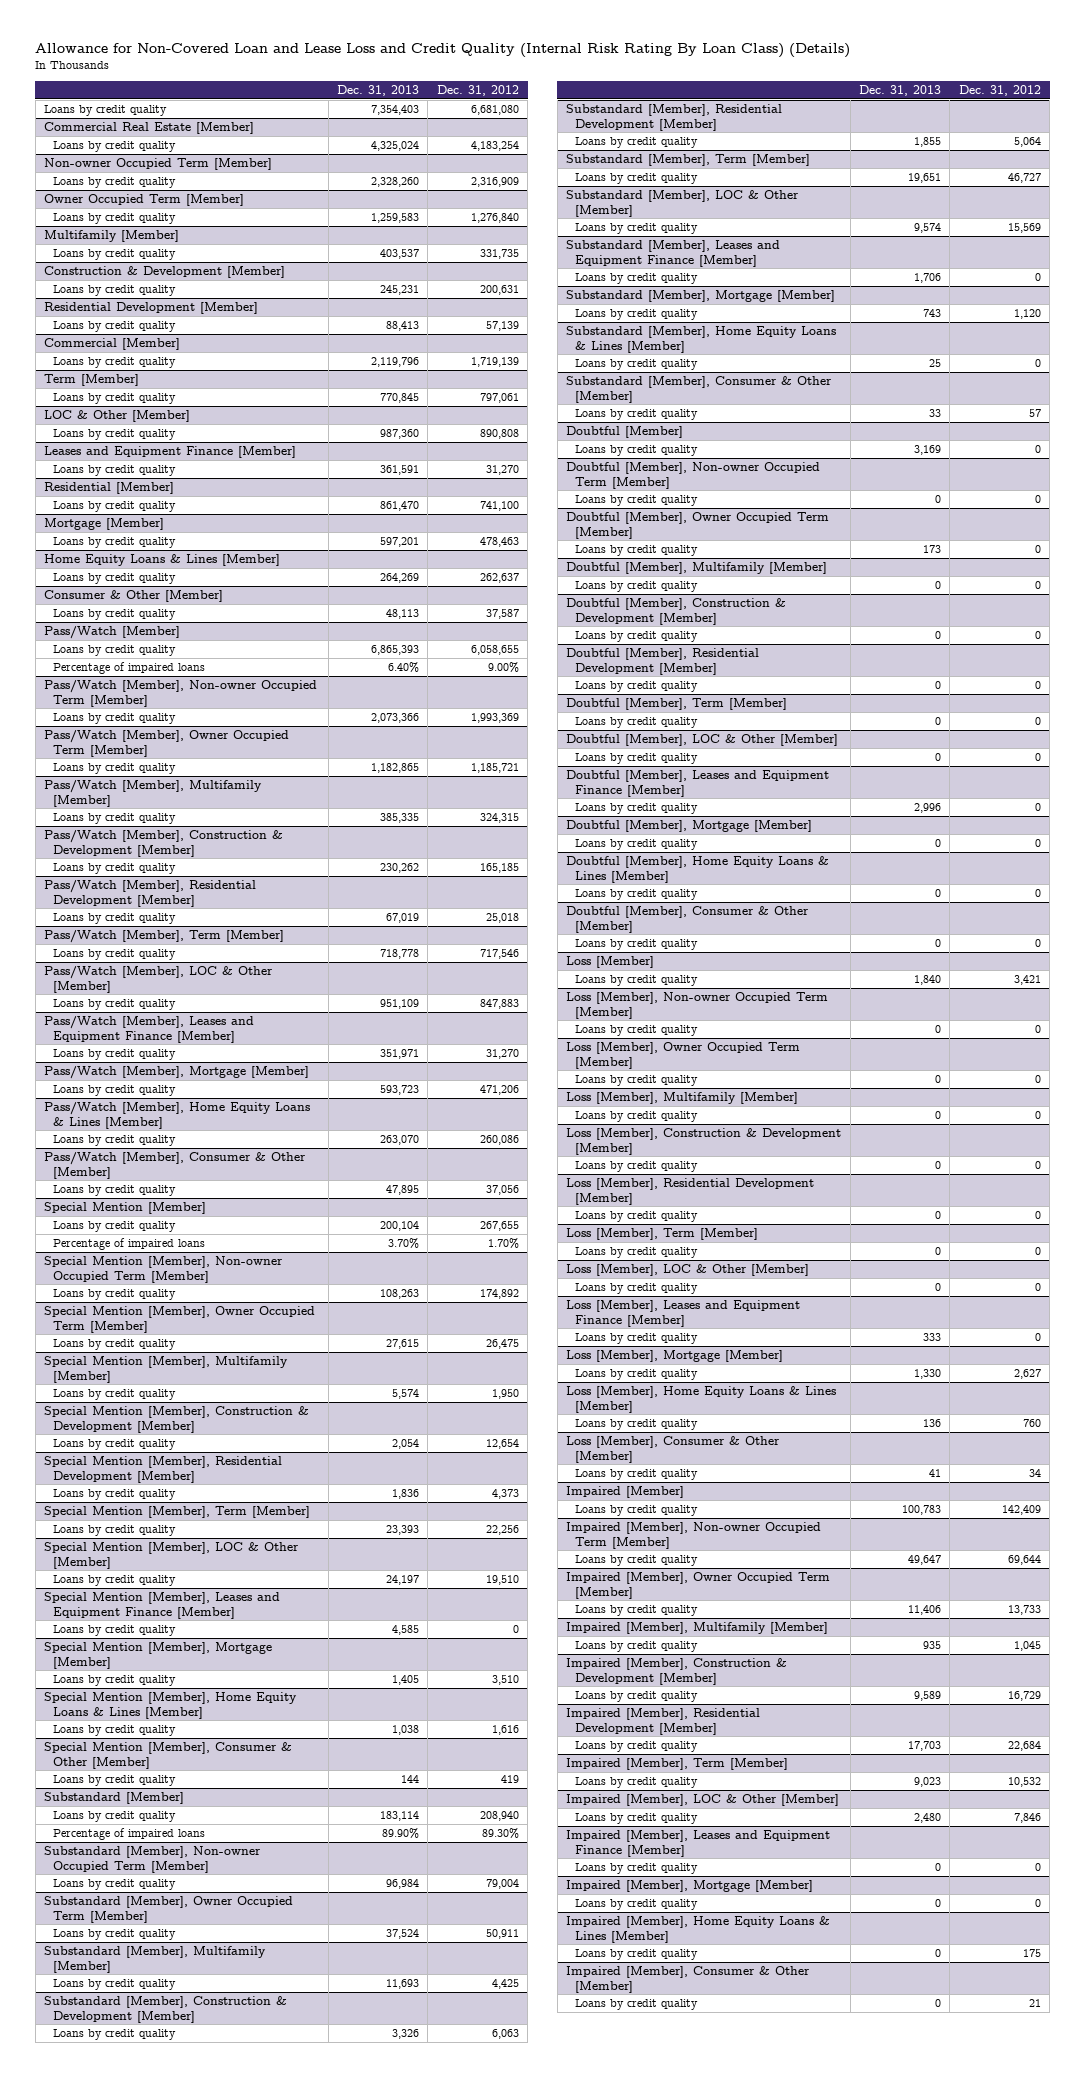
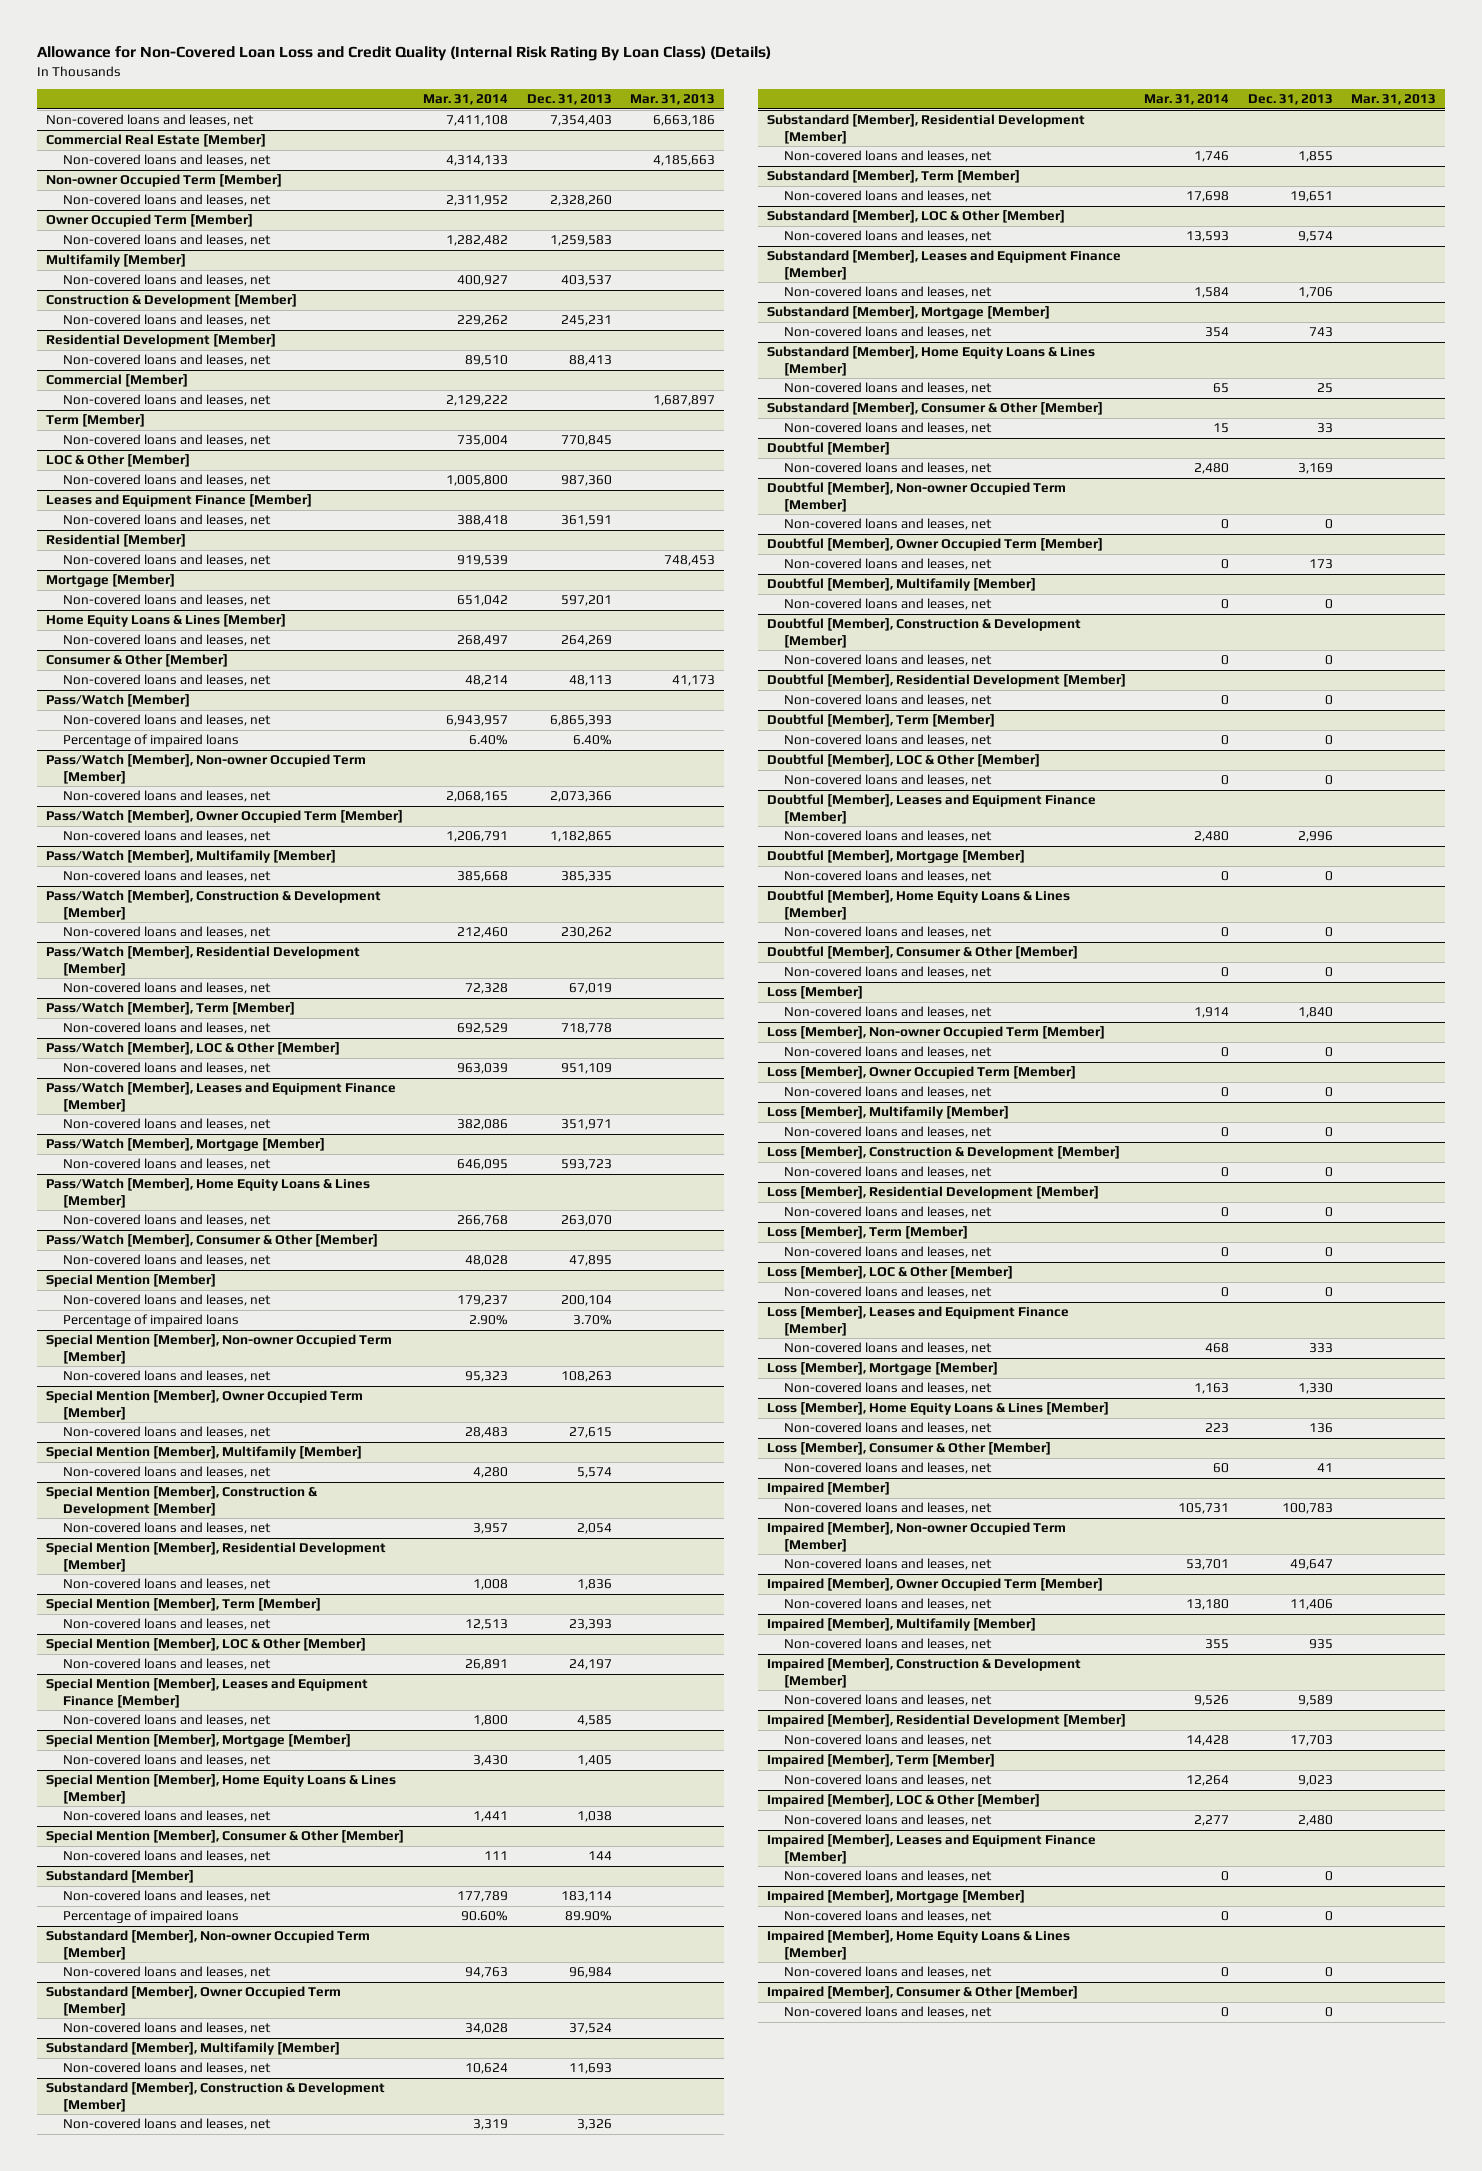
[35,43,851,59] Allowance for Non-Covered Loan and Lease Loss and Credit Quality (Internal Risk Rating By Loan Class) (Details) -> [36,46,771,62] Allowance for Non-Covered Loan Loss and Credit Quality (Internal Risk Rating By Loan Class) (Details)
[436,84,519,96] Dec. 31, 2012 -> none
none -> [423,94,509,106] Mar. 31, 2014
none -> [629,94,715,106] Mar. 31, 2013
[44,104,168,116] Loans by credit quality -> [45,114,254,127] Non-covered loans and leases, net
[53,140,177,152] Loans by credit quality -> none
none -> [62,154,271,167] Non-covered loans and leases, net
[53,176,177,188] Loans by credit quality -> [62,194,271,207] Non-covered loans and leases, net
[53,212,177,224] Loans by credit quality -> [62,234,271,247] Non-covered loans and leases, net
[53,248,177,260] Loans by credit quality -> [62,274,271,287] Non-covered loans and leases, net
[53,284,177,296] Loans by credit quality -> [62,314,271,327] Non-covered loans and leases, net
[53,320,177,332] Loans by credit quality -> [62,354,271,367] Non-covered loans and leases, net
[53,356,177,368] Loans by credit quality -> none
none -> [62,394,271,407] Non-covered loans and leases, net
[53,392,177,404] Loans by credit quality -> [62,434,271,447] Non-covered loans and leases, net
[53,428,177,440] Loans by credit quality -> [62,474,271,487] Non-covered loans and leases, net
[53,464,177,476] Loans by credit quality -> [62,514,271,527] Non-covered loans and leases, net
[53,500,177,512] Loans by credit quality -> none
none -> [62,554,271,567] Non-covered loans and leases, net
[53,536,177,548] Loans by credit quality -> [62,594,271,607] Non-covered loans and leases, net
[53,572,177,584] Loans by credit quality -> [62,634,271,647] Non-covered loans and leases, net
[53,608,177,620] Loans by credit quality -> [62,674,271,687] Non-covered loans and leases, net
[53,644,177,656] Loans by credit quality -> [62,714,271,727] Non-covered loans and leases, net
[53,712,177,724] Loans by credit quality -> [62,790,271,803] Non-covered loans and leases, net
[53,762,177,774] Loans by credit quality -> [62,830,271,843] Non-covered loans and leases, net
[53,812,177,824] Loans by credit quality -> [62,870,271,883] Non-covered loans and leases, net
[53,862,177,874] Loans by credit quality -> [62,926,271,939] Non-covered loans and leases, net
[53,912,177,924] Loans by credit quality -> [62,982,271,995] Non-covered loans and leases, net
[53,948,177,960] Loans by credit quality -> [62,1022,271,1035] Non-covered loans and leases, net
[53,998,177,1010] Loans by credit quality -> [62,1062,271,1075] Non-covered loans and leases, net
[53,1048,177,1060] Loans by credit quality -> [62,1118,271,1131] Non-covered loans and leases, net
[53,1084,177,1096] Loans by credit quality -> [62,1158,271,1171] Non-covered loans and leases, net
[53,1134,177,1146] Loans by credit quality -> [62,1214,271,1227] Non-covered loans and leases, net
[53,1184,177,1196] Loans by credit quality -> [62,1254,271,1267] Non-covered loans and leases, net
[53,1220,177,1232] Loans by credit quality -> [62,1294,271,1307] Non-covered loans and leases, net
[53,1288,177,1300] Loans by credit quality -> [62,1370,271,1383] Non-covered loans and leases, net
[53,1338,177,1350] Loans by credit quality -> [62,1426,271,1439] Non-covered loans and leases, net
[53,1388,177,1400] Loans by credit quality -> [62,1466,271,1479] Non-covered loans and leases, net
[53,1438,177,1450] Loans by credit quality -> [62,1522,271,1535] Non-covered loans and leases, net
[53,1488,177,1500] Loans by credit quality -> [62,1578,271,1591] Non-covered loans and leases, net
[53,1524,177,1536] Loans by credit quality -> [62,1618,271,1631] Non-covered loans and leases, net
[53,1574,177,1586] Loans by credit quality -> [62,1658,271,1671] Non-covered loans and leases, net
[53,1624,177,1636] Loans by credit quality -> [62,1714,271,1727] Non-covered loans and leases, net
[53,1674,177,1686] Loans by credit quality -> [62,1754,271,1767] Non-covered loans and leases, net
[53,1724,177,1736] Loans by credit quality -> [62,1810,271,1823] Non-covered loans and leases, net
[53,1774,177,1786] Loans by credit quality -> [62,1850,271,1863] Non-covered loans and leases, net
[53,1810,177,1822] Loans by credit quality -> [62,1890,271,1903] Non-covered loans and leases, net
[53,1878,177,1890] Loans by credit quality -> [62,1966,271,1979] Non-covered loans and leases, net
[53,1928,177,1940] Loans by credit quality -> [62,2022,271,2035] Non-covered loans and leases, net
[53,1978,177,1990] Loans by credit quality -> [62,2062,271,2075] Non-covered loans and leases, net
[53,2028,177,2040] Loans by credit quality -> [62,2118,271,2131] Non-covered loans and leases, net
[575,136,699,148] Loans by credit quality -> [783,150,992,163] Non-covered loans and leases, net
[575,172,699,184] Loans by credit quality -> [783,190,992,203] Non-covered loans and leases, net
[575,222,699,234] Loans by credit quality -> [783,230,992,243] Non-covered loans and leases, net
[575,272,699,284] Loans by credit quality -> [783,286,992,299] Non-covered loans and leases, net
[575,308,699,320] Loans by credit quality -> [783,326,992,339] Non-covered loans and leases, net
[575,358,699,370] Loans by credit quality -> none
none -> [783,382,992,395] Non-covered loans and leases, net
[575,408,699,420] Loans by credit quality -> none
none -> [783,422,992,435] Non-covered loans and leases, net
[575,444,699,456] Loans by credit quality -> [783,462,992,475] Non-covered loans and leases, net
[575,494,699,506] Loans by credit quality -> none
none -> [783,518,992,531] Non-covered loans and leases, net
[575,544,699,556] Loans by credit quality -> [783,558,992,571] Non-covered loans and leases, net
[575,580,699,592] Loans by credit quality -> none
none -> [783,598,992,611] Non-covered loans and leases, net
[575,630,699,642] Loans by credit quality -> none
none -> [783,654,992,667] Non-covered loans and leases, net
[575,680,699,692] Loans by credit quality -> none
none -> [783,694,992,707] Non-covered loans and leases, net
[575,716,699,728] Loans by credit quality -> none
none -> [783,734,992,747] Non-covered loans and leases, net
[575,752,699,764] Loans by credit quality -> none
none -> [783,774,992,787] Non-covered loans and leases, net
[575,802,699,814] Loans by credit quality -> [783,830,992,843] Non-covered loans and leases, net
[575,838,699,850] Loans by credit quality -> none
none -> [783,870,992,883] Non-covered loans and leases, net
[575,888,699,900] Loans by credit quality -> none
none -> [783,926,992,939] Non-covered loans and leases, net
[575,938,699,950] Loans by credit quality -> none
none -> [783,966,992,979] Non-covered loans and leases, net
[575,974,699,986] Loans by credit quality -> [783,1006,992,1019] Non-covered loans and leases, net
[575,1024,699,1036] Loans by credit quality -> none
none -> [783,1046,992,1059] Non-covered loans and leases, net
[575,1074,699,1086] Loans by credit quality -> none
none -> [783,1086,992,1099] Non-covered loans and leases, net
[575,1110,699,1122] Loans by credit quality -> none
none -> [783,1126,992,1139] Non-covered loans and leases, net
[575,1160,699,1172] Loans by credit quality -> none
none -> [783,1166,992,1179] Non-covered loans and leases, net
[575,1210,699,1222] Loans by credit quality -> none
none -> [783,1206,992,1219] Non-covered loans and leases, net
[575,1246,699,1258] Loans by credit quality -> none
none -> [783,1246,992,1259] Non-covered loans and leases, net
[575,1282,699,1294] Loans by credit quality -> none
none -> [783,1286,992,1299] Non-covered loans and leases, net
[575,1332,699,1344] Loans by credit quality -> [783,1342,992,1355] Non-covered loans and leases, net
[575,1368,699,1380] Loans by credit quality -> [783,1382,992,1395] Non-covered loans and leases, net
[575,1418,699,1430] Loans by credit quality -> [783,1422,992,1435] Non-covered loans and leases, net
[575,1468,699,1480] Loans by credit quality -> none
none -> [783,1462,992,1475] Non-covered loans and leases, net
[575,1504,699,1516] Loans by credit quality -> [783,1502,992,1515] Non-covered loans and leases, net
[575,1554,699,1566] Loans by credit quality -> [783,1558,992,1571] Non-covered loans and leases, net
[575,1604,699,1616] Loans by credit quality -> [783,1598,992,1611] Non-covered loans and leases, net
[575,1640,699,1652] Loans by credit quality -> [783,1638,992,1651] Non-covered loans and leases, net
[575,1690,699,1702] Loans by credit quality -> [783,1694,992,1707] Non-covered loans and leases, net
[575,1740,699,1752] Loans by credit quality -> [783,1734,992,1747] Non-covered loans and leases, net
[575,1776,699,1788] Loans by credit quality -> [783,1774,992,1787] Non-covered loans and leases, net
[575,1812,699,1824] Loans by credit quality -> [783,1814,992,1827] Non-covered loans and leases, net
[575,1862,699,1874] Loans by credit quality -> none
none -> [783,1870,992,1883] Non-covered loans and leases, net
[575,1898,699,1910] Loans by credit quality -> none
none -> [783,1910,992,1923] Non-covered loans and leases, net
[575,1948,699,1960] Loans by credit quality -> none
none -> [783,1966,992,1979] Non-covered loans and leases, net
[575,1998,699,2010] Loans by credit quality -> none
none -> [783,2006,992,2019] Non-covered loans and leases, net

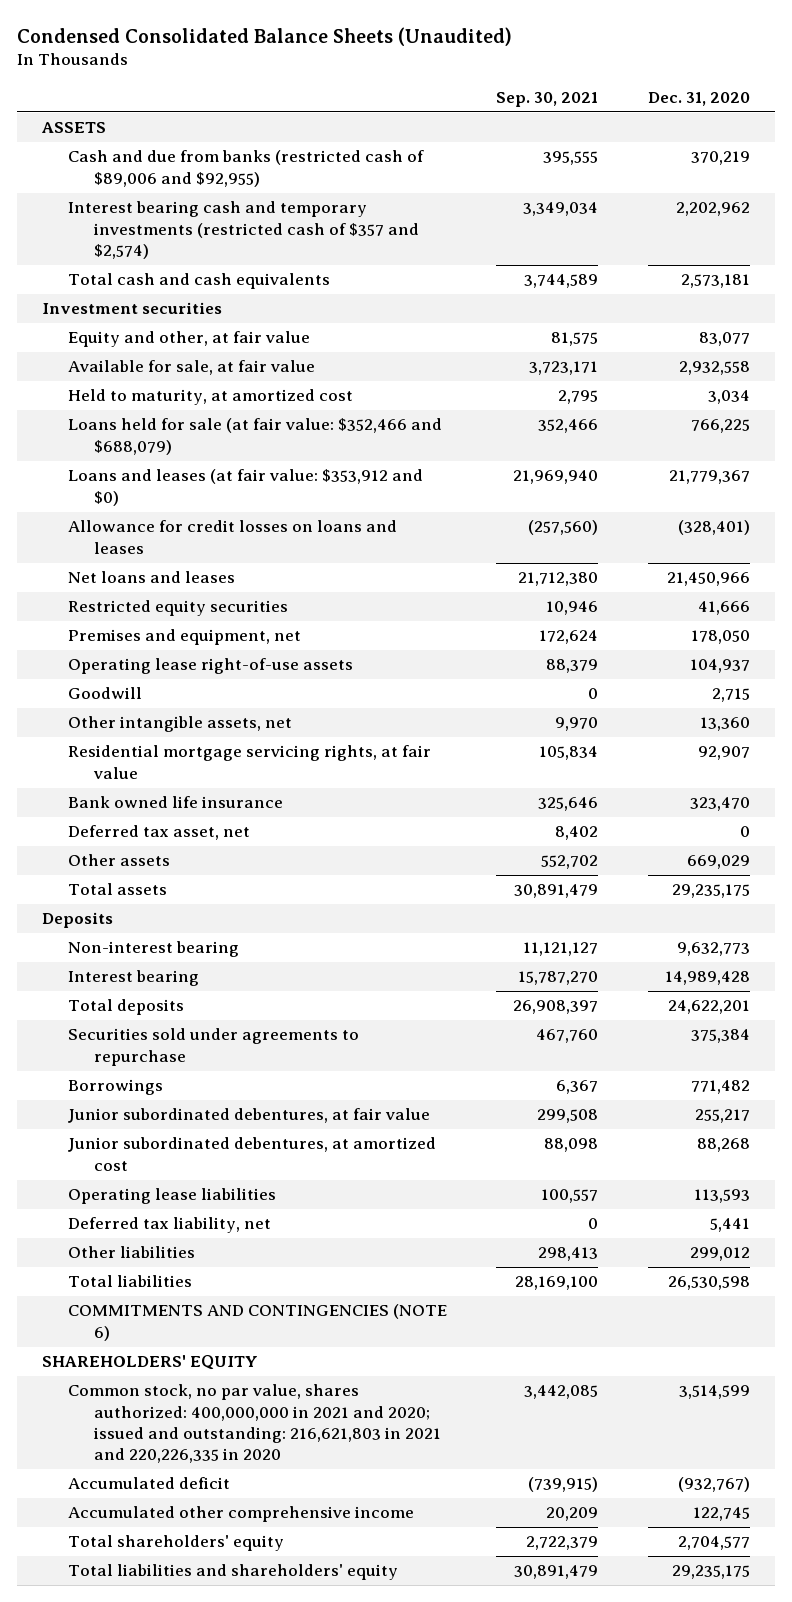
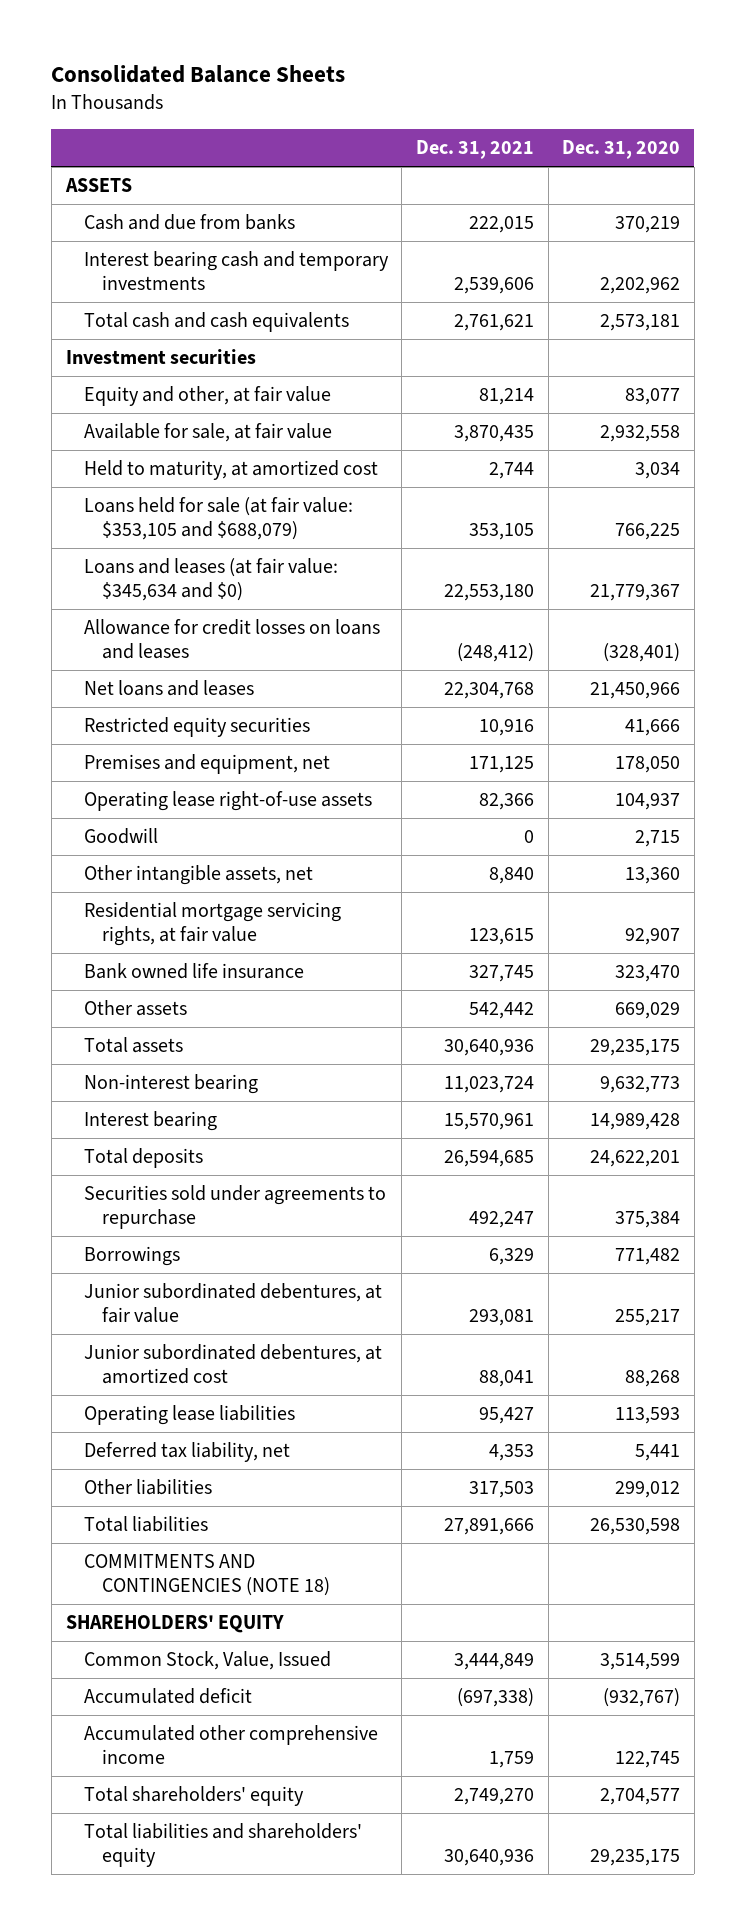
[16,26,512,46] Condensed Consolidated Balance Sheets (Unaudited) -> [51,65,346,84] Consolidated Balance Sheets
[496,91,599,107] Sep. 30, 2021 -> none
none -> [415,140,534,160] Dec. 31, 2021
[67,150,424,187] Cash and due from banks (restricted cash of $89,006 and $92,955) -> [83,214,295,231] Cash and due from banks
[67,201,419,260] Interest bearing cash and temporary investments (restricted cash of $357 and $2,574) -> [83,251,389,290] Interest bearing cash and temporary investments
[67,418,442,455] Loans held for sale (at fair value: $352,466 and $688,079) -> [83,497,353,540] Loans held for sale (at fair value: $353,105 and $688,079)
[67,469,423,506] Loans and leases (at fair value: $353,912 and $0) -> [83,558,338,601] Loans and leases (at fair value: $345,634 and $0)
[67,825,250,841] Deferred tax asset, net -> none
[41,912,113,929] Deposits -> none
[67,1304,447,1341] COMMITMENTS AND CONTINGENCIES (NOTE 6) -> [83,1554,330,1596] COMMITMENTS AND CONTINGENCIES (NOTE 18)
[67,1384,441,1464] Common stock, no par value, shares authorized: 400,000,000 in 2021 and 2020; issued and outstanding: 216,621,803 in 2021 and 220,226,335 in 2020 -> [83,1651,331,1671] Common Stock, Value, Issued

